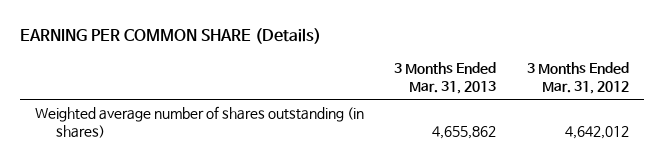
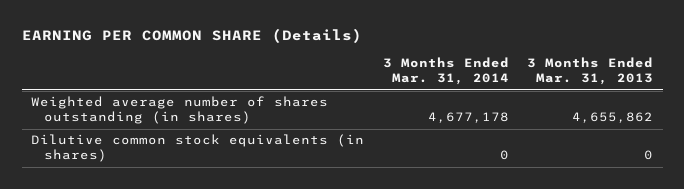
[526,62,629,95] 3 Months Ended Mar. 31, 2012 -> none
none -> [382,57,509,86] 3 Months Ended Mar. 31, 2014
none -> [30,134,364,163] Dilutive common stock equivalents (in shares)

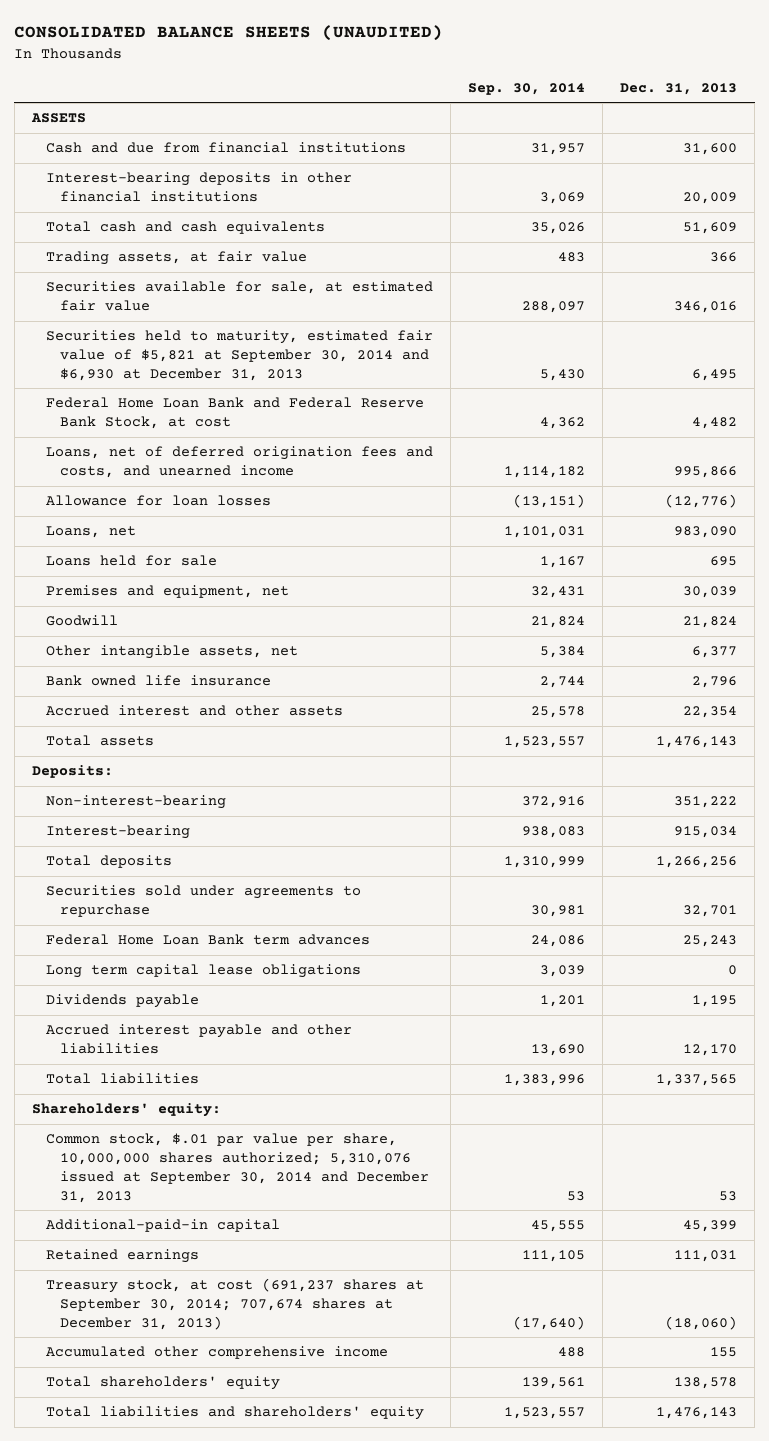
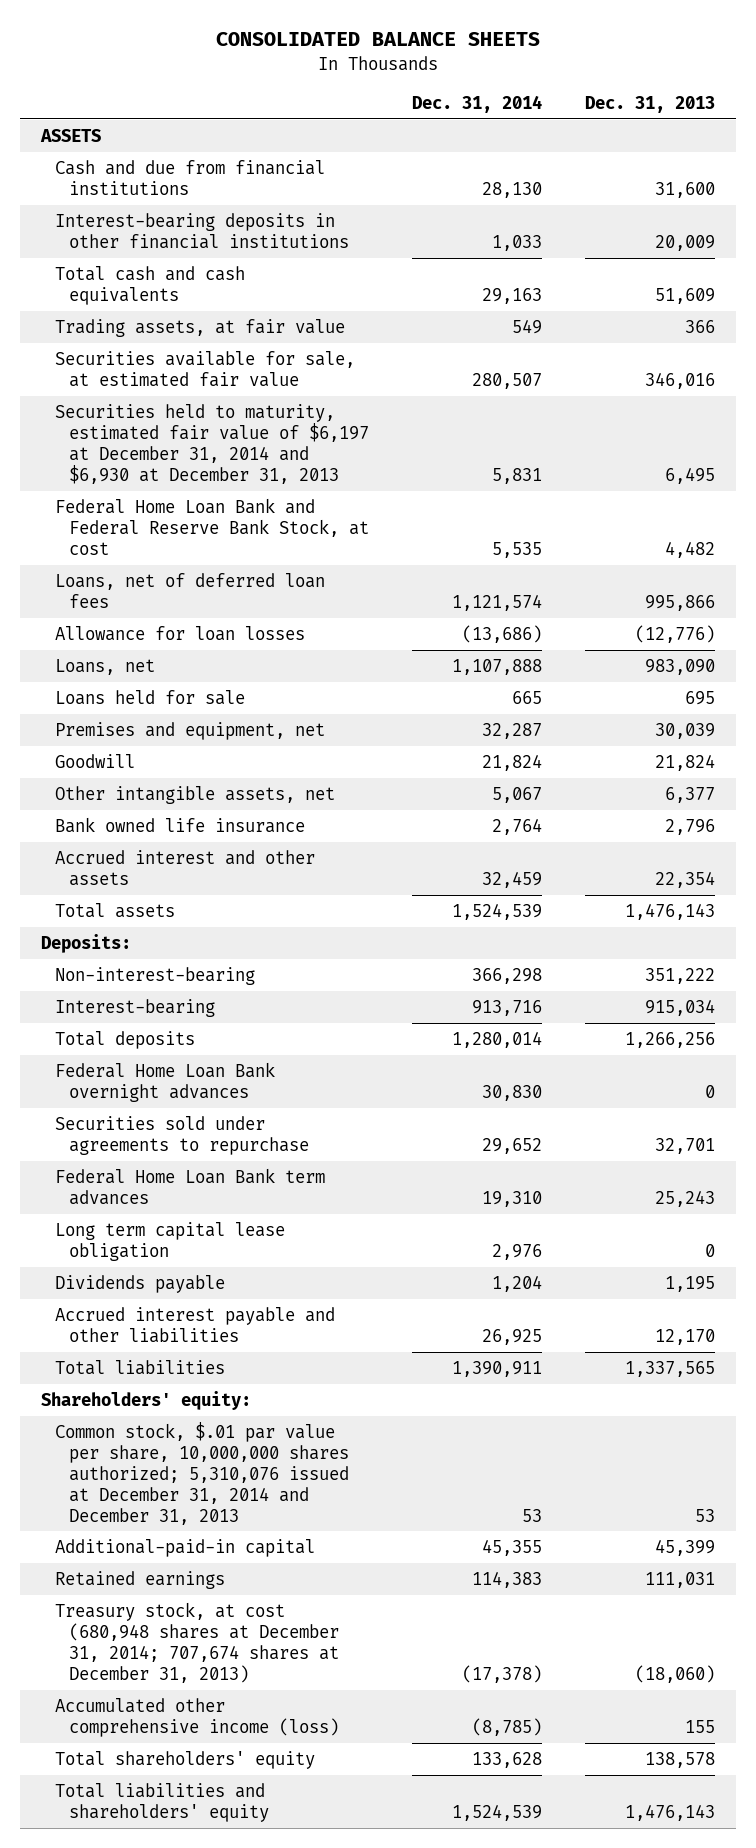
[14,25,444,42] CONSOLIDATED BALANCE SHEETS (UNAUDITED) -> [216,32,541,47] CONSOLIDATED BALANCE SHEETS
[468,82,586,95] Sep. 30, 2014 -> none
none -> [412,94,543,113] Dec. 31, 2014
[46,330,434,381] Securities held to maturity, estimated fair value of $5,821 at September 30, 2014 and $6,930 at December 31, 2013 -> [55,403,370,484] Securities held to maturity, estimated fair value of $6,197 at December 31, 2014 and $6,930 at December 31, 2013
[46,446,434,479] Loans, net of deferred origination fees and costs, and unearned income -> [55,572,326,608] Loans, net of deferred loan fees
none -> [55,1061,276,1102] Federal Home Loan Bank overnight advances
[46,964,362,979] Long term capital lease obligations -> [55,1221,286,1261] Long term capital lease obligation
[46,1133,430,1203] Common stock, $.01 par value per share, 10,000,000 shares authorized; 5,310,076 issued at September 30, 2014 and December 31, 2013 -> [55,1421,350,1525] Common stock, $.01 par value per share, 10,000,000 shares authorized; 5,310,076 issued at December 31, 2014 and December 31, 2013
[46,1278,425,1330] Treasury stock, at cost (691,237 shares at September 30, 2014; 707,674 shares at December 31, 2013) -> [55,1601,340,1683] Treasury stock, at cost (680,948 shares at December 31, 2014; 707,674 shares at December 31, 2013)
[46,1346,389,1360] Accumulated other comprehensive income -> [55,1697,340,1737] Accumulated other comprehensive income (loss)

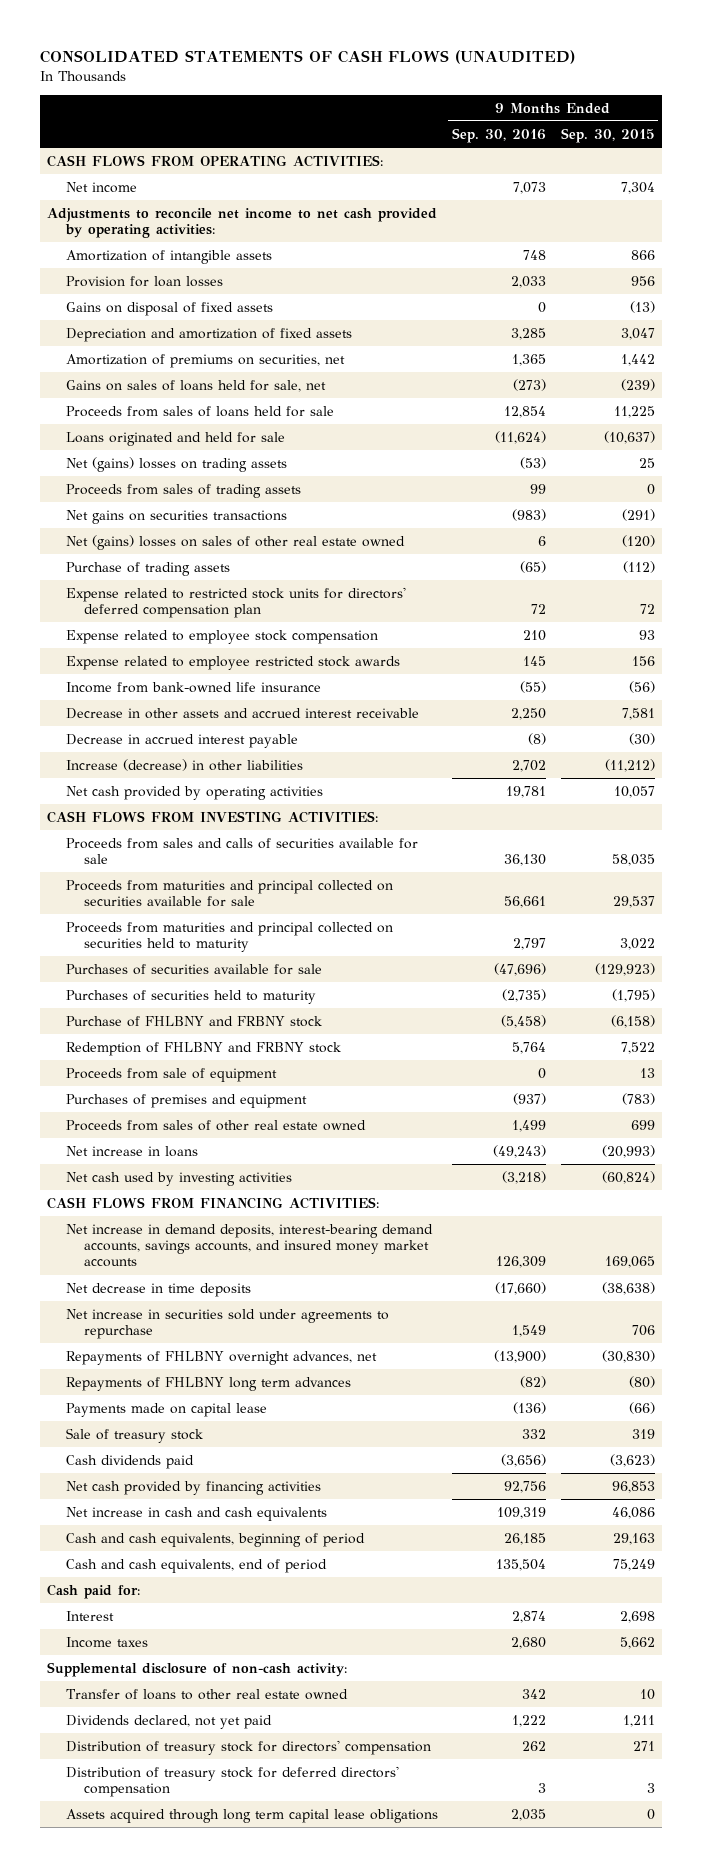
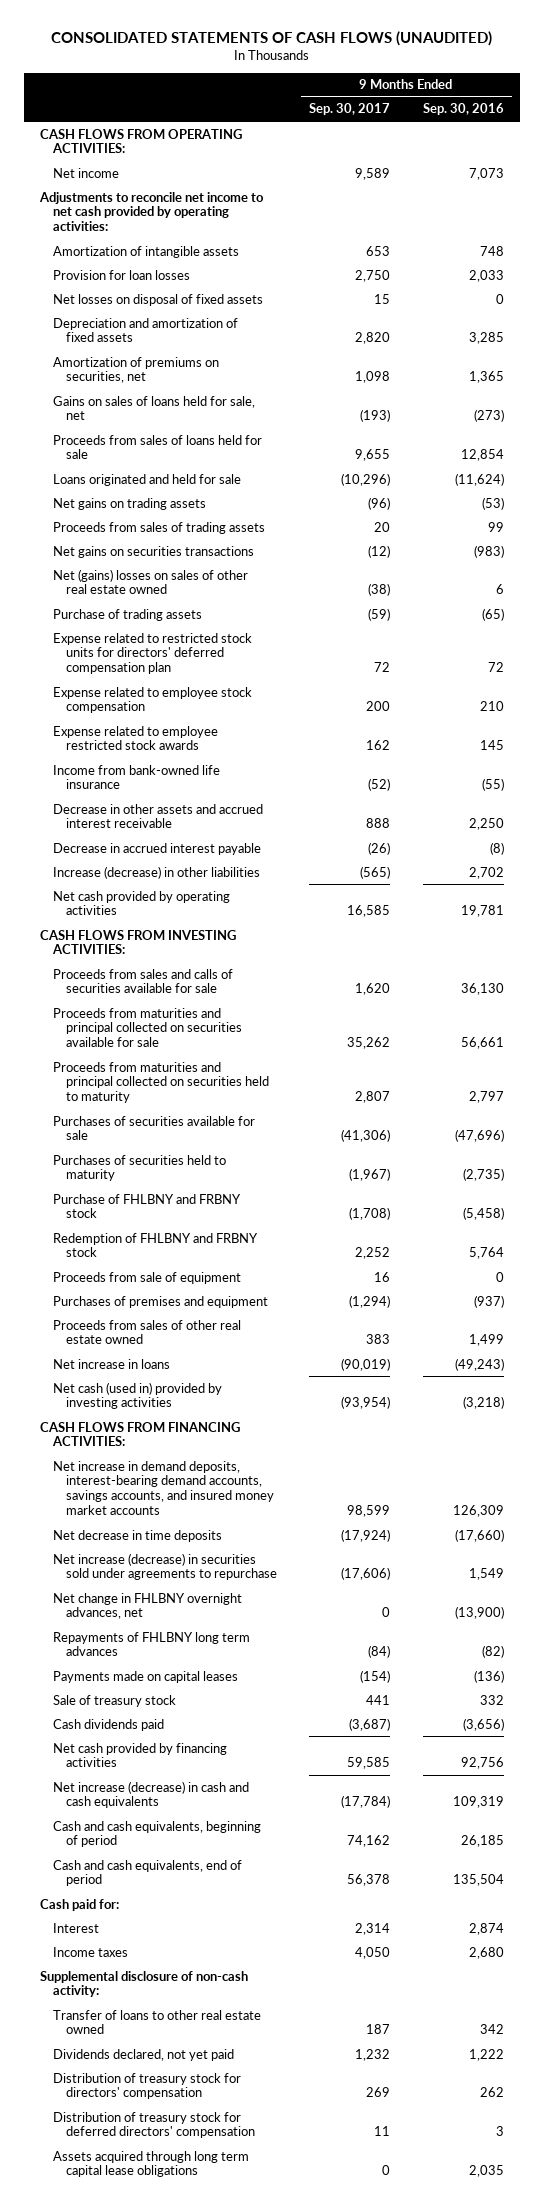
[560,127,655,143] Sep. 30, 2015 -> none
none -> [309,103,391,116] Sep. 30, 2017
[65,301,273,316] Gains on disposal of fixed assets -> [53,293,264,306] Net losses on disposal of fixed assets
[65,456,287,472] Net (gains) losses on trading assets -> [53,497,207,510] Net gains on trading assets
[65,1171,292,1186] Net cash used by investing activities -> [53,1381,223,1410] Net cash (used in) provided by investing activities
[65,1308,389,1340] Net increase in securities sold under agreements to repurchase -> [53,1552,278,1581] Net increase (decrease) in securities sold under agreements to repurchase
[65,1350,377,1365] Repayments of FHLBNY overnight advances, net -> [53,1592,243,1620] Net change in FHLBNY overnight advances, net
[65,1402,267,1417] Payments made on capital lease -> [53,1670,239,1683] Payments made on capital leases
[65,1506,327,1521] Net increase in cash and cash equivalents -> [53,1780,250,1809] Net increase (decrease) in cash and cash equivalents

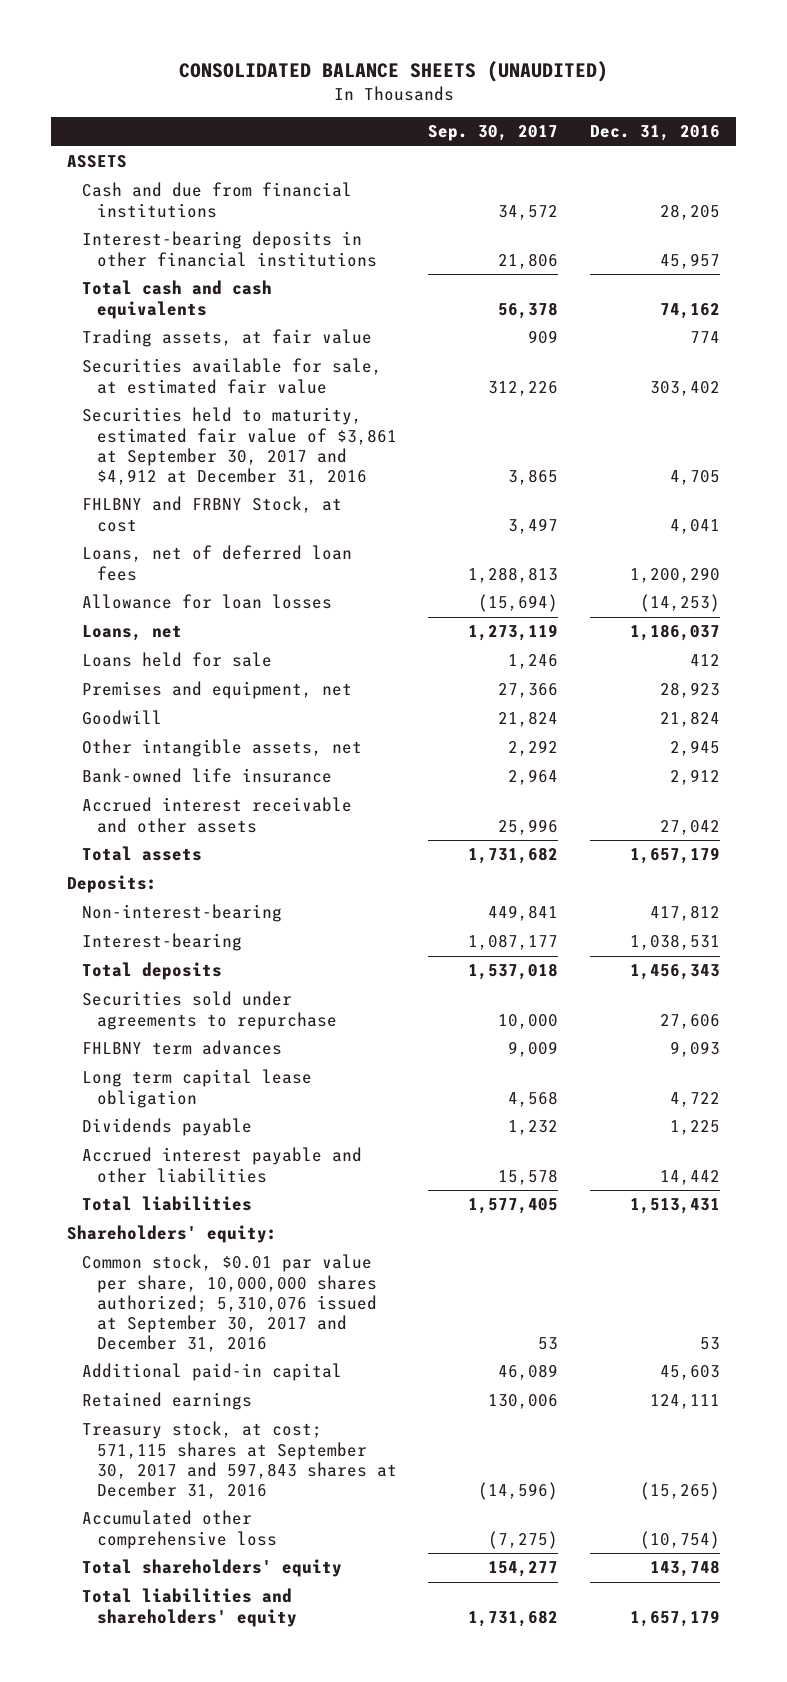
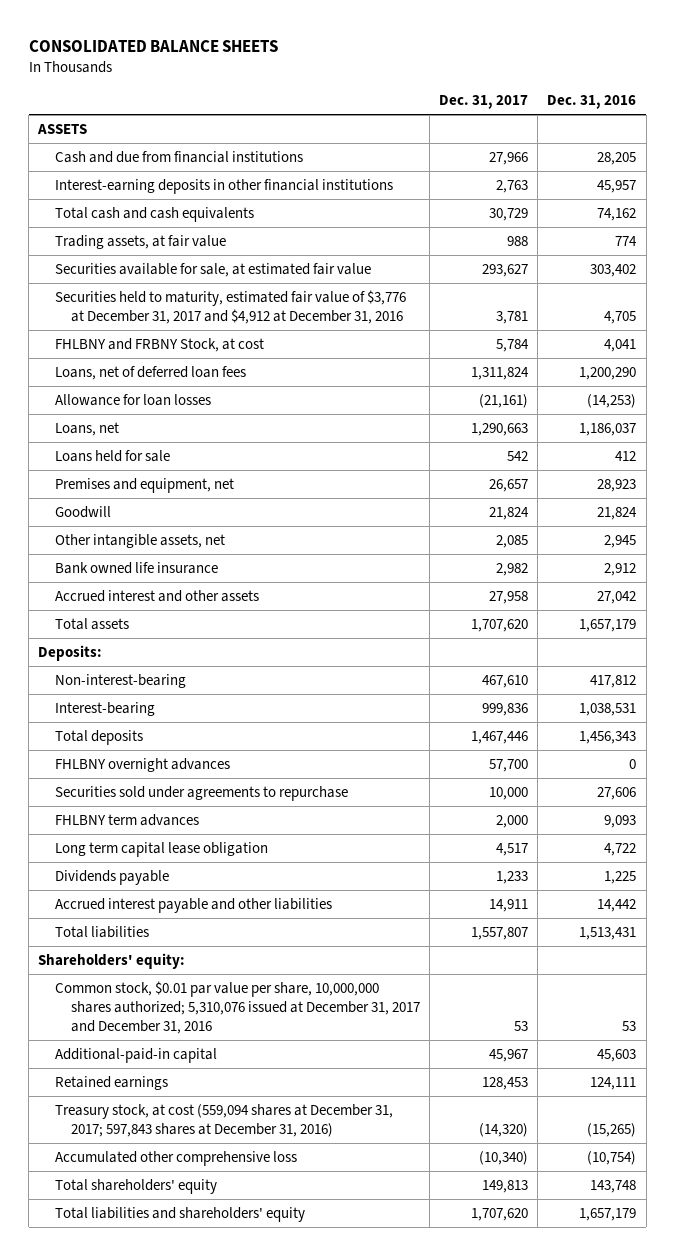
[178,61,608,83] CONSOLIDATED BALANCE SHEETS (UNAUDITED) -> [28,39,278,52] CONSOLIDATED BALANCE SHEETS
[428,125,559,142] Sep. 30, 2017 -> none
none -> [439,95,529,110] Dec. 31, 2017
[81,231,377,267] Interest-bearing deposits in other financial institutions -> [54,178,393,194] Interest-earning deposits in other financial institutions
[81,407,397,485] Securities held to maturity, estimated fair value of $3,861 at September 30, 2017 and $4,912 at December 31, 2016 -> [54,289,406,324] Securities held to maturity, estimated fair value of $3,776 at December 31, 2017 and $4,912 at December 31, 2016
[81,768,332,784] Bank-owned life insurance -> [54,561,218,574] Bank owned life insurance
[81,797,352,833] Accrued interest receivable and other assets -> [54,589,259,602] Accrued interest and other assets
none -> [54,757,230,772] FHLBNY overnight advances
[81,1254,377,1352] Common stock, $0.01 par value per share, 10,000,000 shares authorized; 5,310,076 issued at September 30, 2017 and December 31, 2016 -> [54,980,421,1034] Common stock, $0.01 par value per share, 10,000,000 shares authorized; 5,310,076 issued at December 31, 2017 and December 31, 2016
[81,1363,342,1382] Additional paid-in capital -> [54,1047,217,1063] Additional-paid-in capital
[81,1421,397,1499] Treasury stock, at cost; 571,115 shares at September 30, 2017 and 597,843 shares at December 31, 2016 -> [54,1103,393,1137] Treasury stock, at cost (559,094 shares at December 31, 2017; 597,843 shares at December 31, 2016)

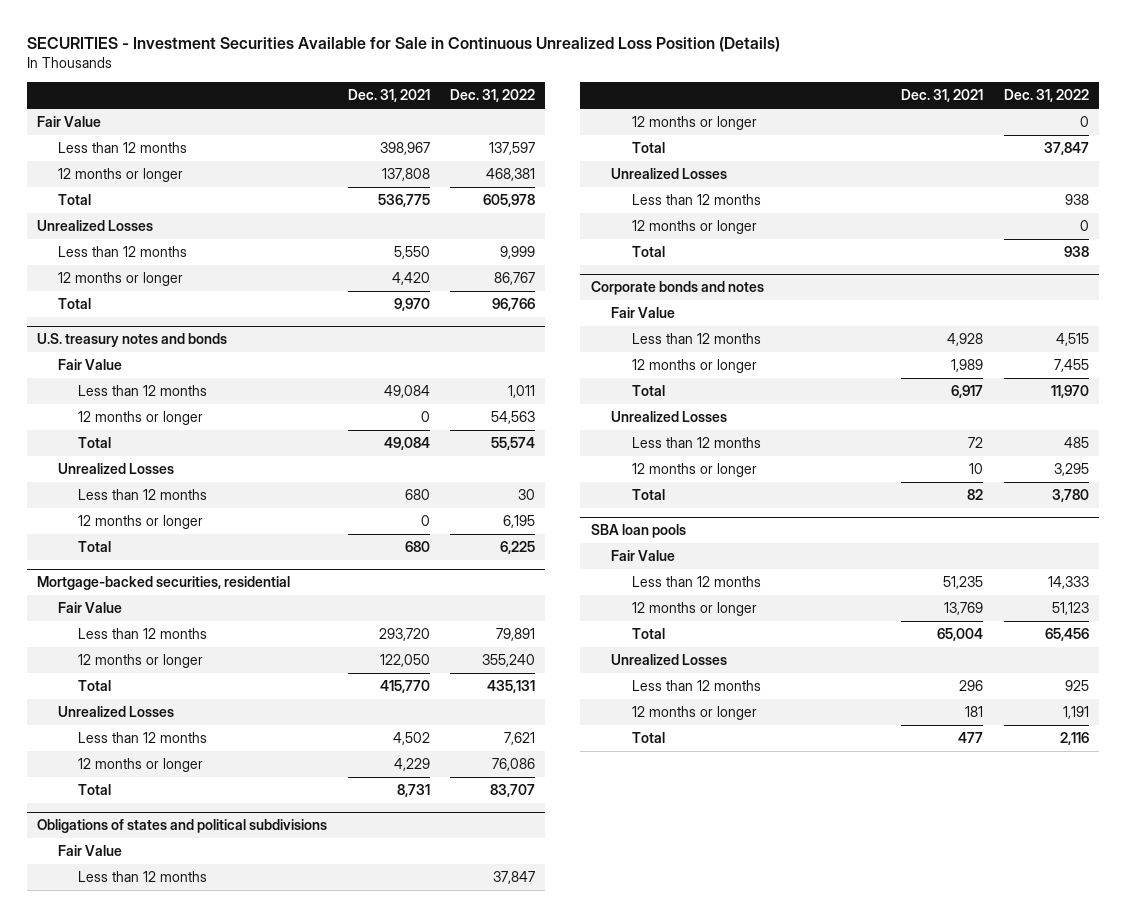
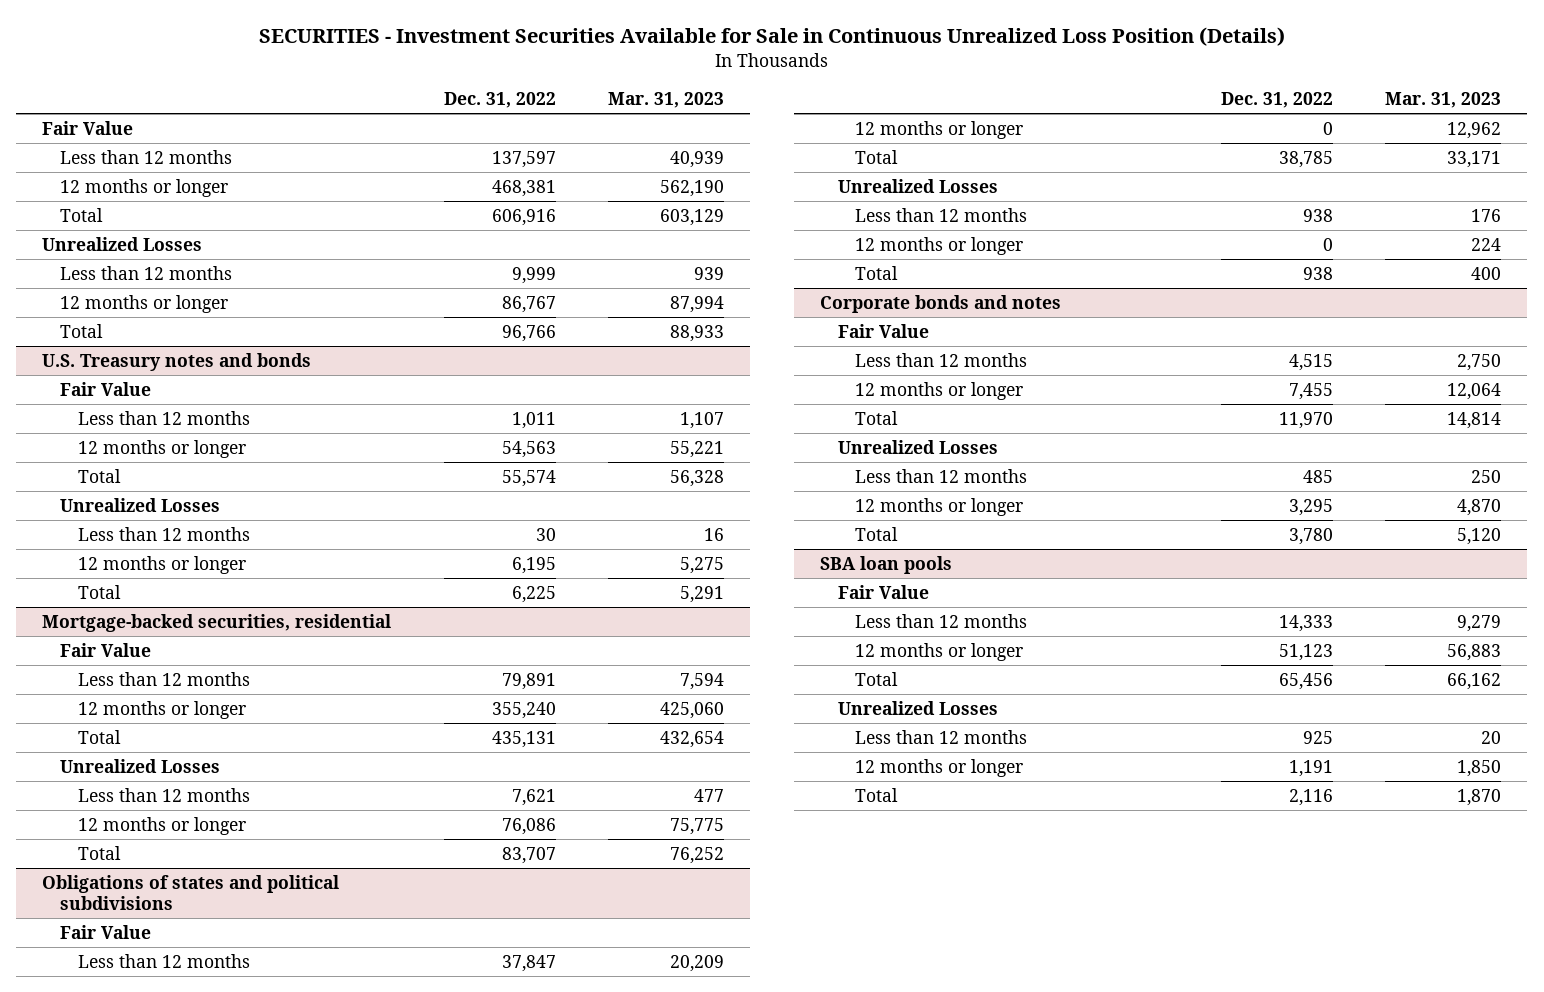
[347,88,430,102] Dec. 31, 2021 -> none
none -> [607,92,724,109] Mar. 31, 2023
[483,194,536,208] 605,978 -> [491,208,556,226] 606,916
[37,333,228,348] U.S. treasury notes and bonds -> [42,352,312,371] U.S. Treasury notes and bonds
[1043,142,1089,156] 37,847 -> [1279,150,1334,168] 38,785

